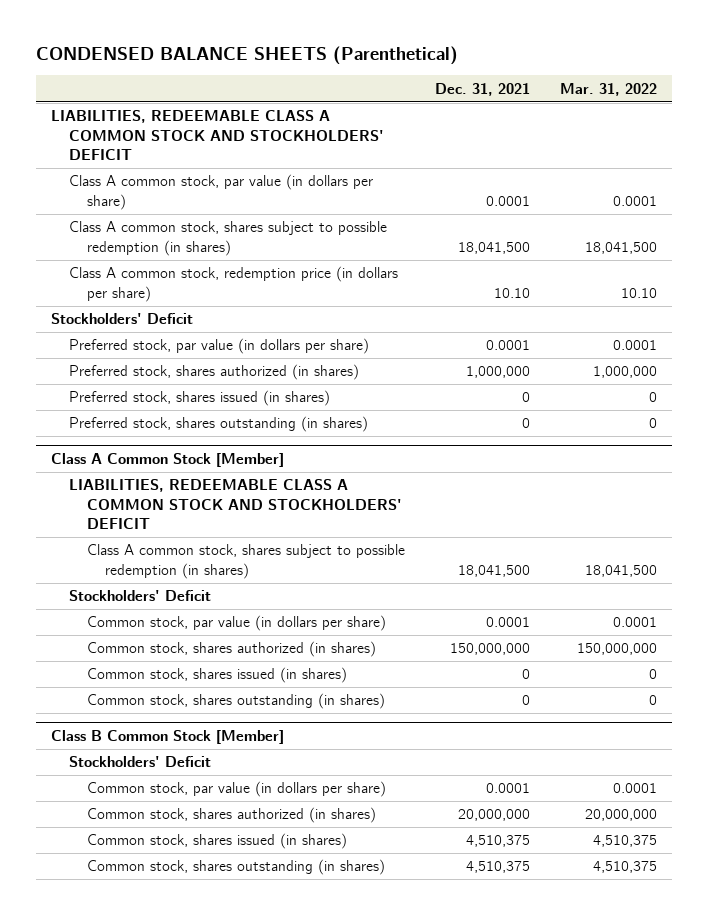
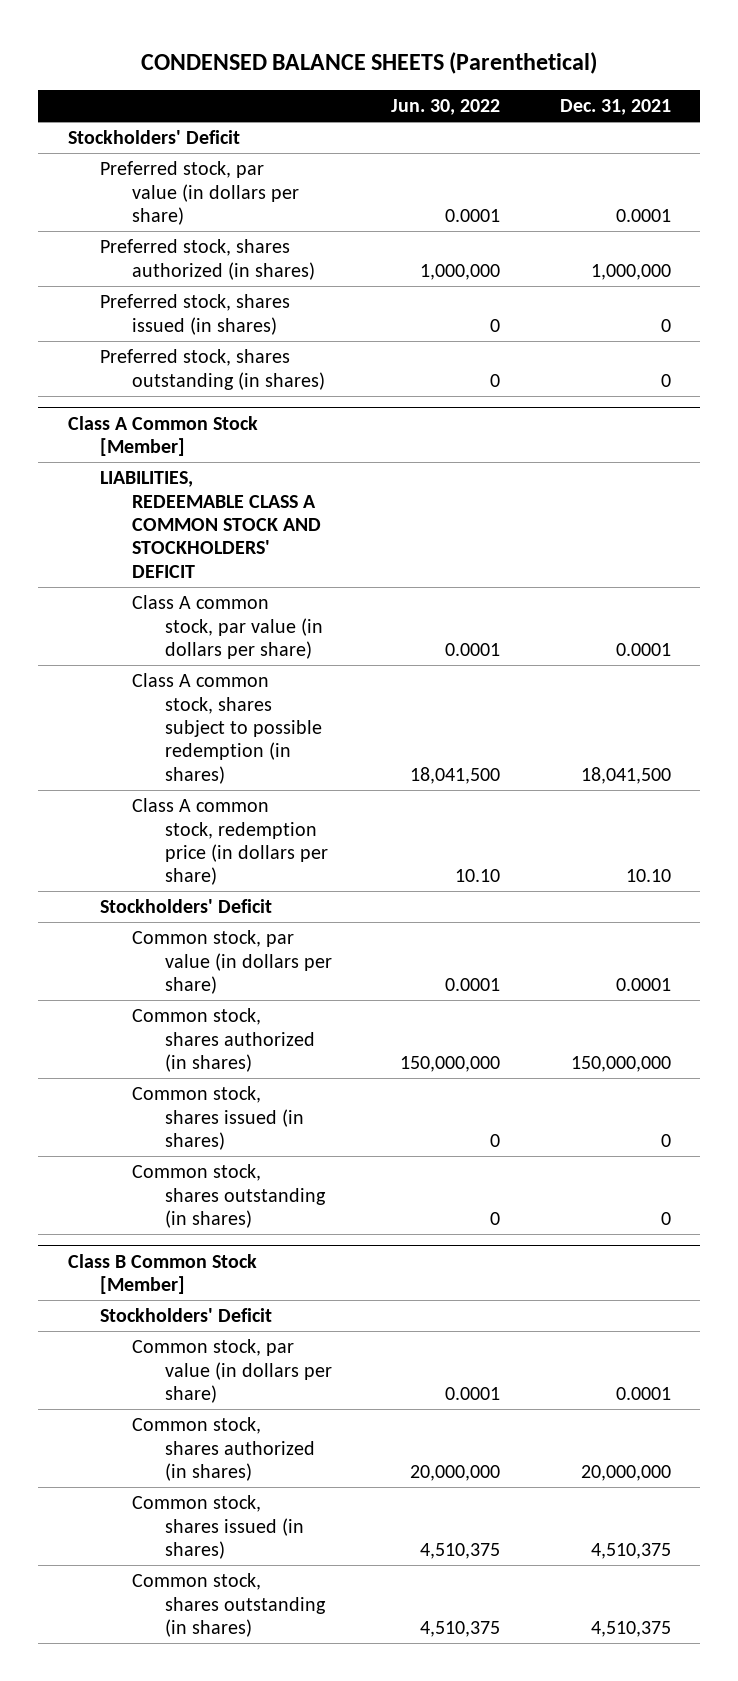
[559,82,657,96] Mar. 31, 2022 -> none
none -> [391,99,501,116] Jun. 30, 2022
[51,110,385,161] LIABILITIES, REDEEMABLE CLASS A COMMON STOCK AND STOCKHOLDERS' DEFICIT -> none
[69,174,374,210] Class A common stock, par value (in dollars per share) -> none
[69,221,388,256] Class A common stock, shares subject to possible redemption (in shares) -> none
[69,266,399,302] Class A common stock, redemption price (in dollars per share) -> none
none -> [132,595,323,660] Class A common stock, par value (in dollars per share)
none -> [132,798,328,886] Class A common stock, redemption price (in dollars per share)

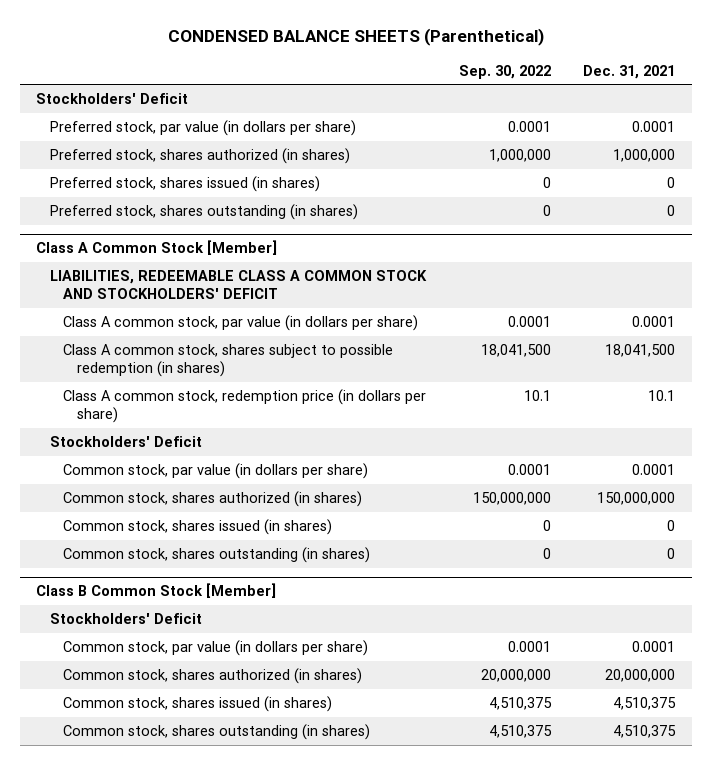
[391,99,501,116] Jun. 30, 2022 -> none
none -> [458,64,551,79] Sep. 30, 2022
[625,869,671,883] 10.10 -> [648,389,676,401] 10.1

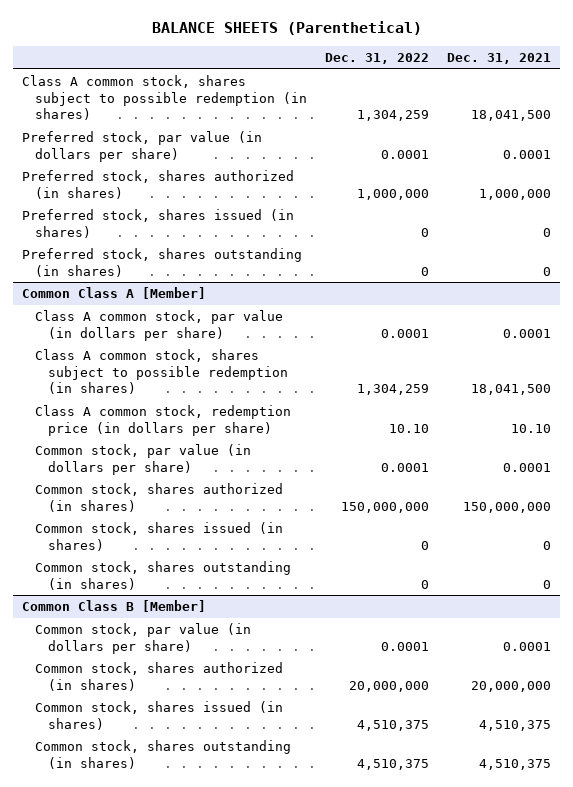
[167,28,544,47] CONDENSED BALANCE SHEETS (Parenthetical) -> [151,21,422,36] BALANCE SHEETS (Parenthetical)
[458,64,551,79] Sep. 30, 2022 -> none
none -> [324,53,429,65] Dec. 31, 2022
[35,92,188,104] Stockholders' Deficit -> none
none -> [22,75,308,121] Class A common stock, shares subject to possible redemption (in shares)
[49,269,427,300] LIABILITIES, REDEEMABLE CLASS A COMMON STOCK AND STOCKHOLDERS' DEFICIT -> none
[35,239,277,255] Class A Common Stock [Member] -> [22,287,207,300] Common Class A [Member]
[49,435,202,447] Stockholders' Deficit -> none
[648,389,676,401] 10.1 -> [510,423,551,433] 10.10
[49,612,202,624] Stockholders' Deficit -> none
[35,582,276,598] Class B Common Stock [Member] -> [22,600,207,613] Common Class B [Member]

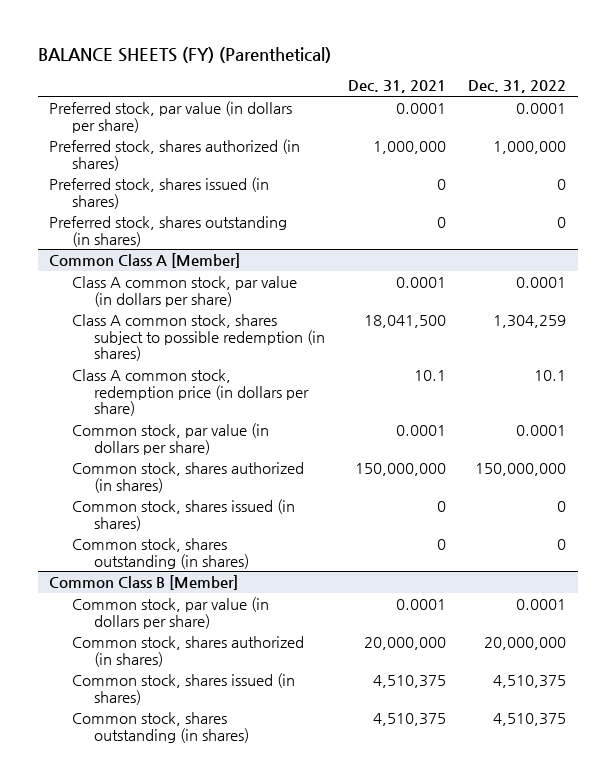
[151,21,422,36] BALANCE SHEETS (Parenthetical) -> [37,46,331,63] BALANCE SHEETS (FY) (Parenthetical)
[22,75,308,121] Class A common stock, shares subject to possible redemption (in shares) -> none
[388,423,429,433] 10.10 -> [534,369,567,381] 10.1
[510,423,551,433] 10.10 -> [413,369,446,381] 10.1

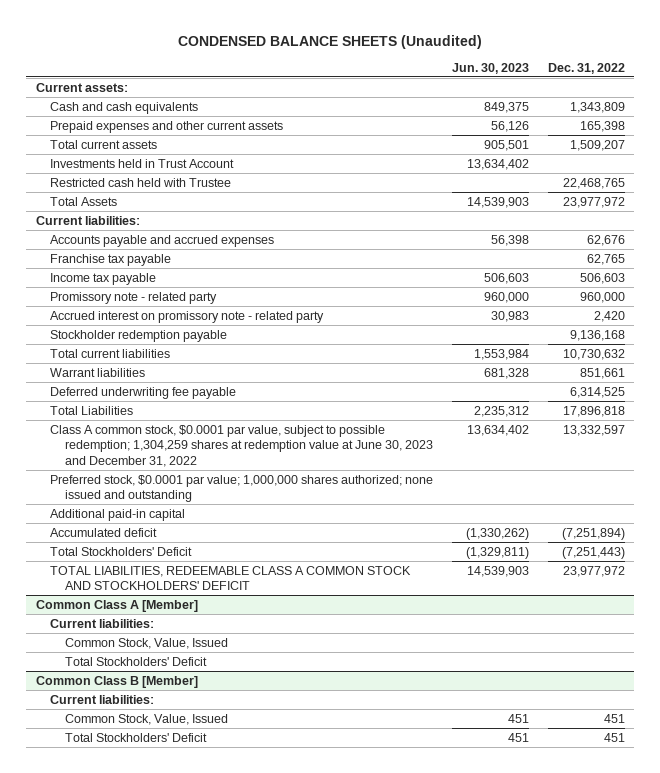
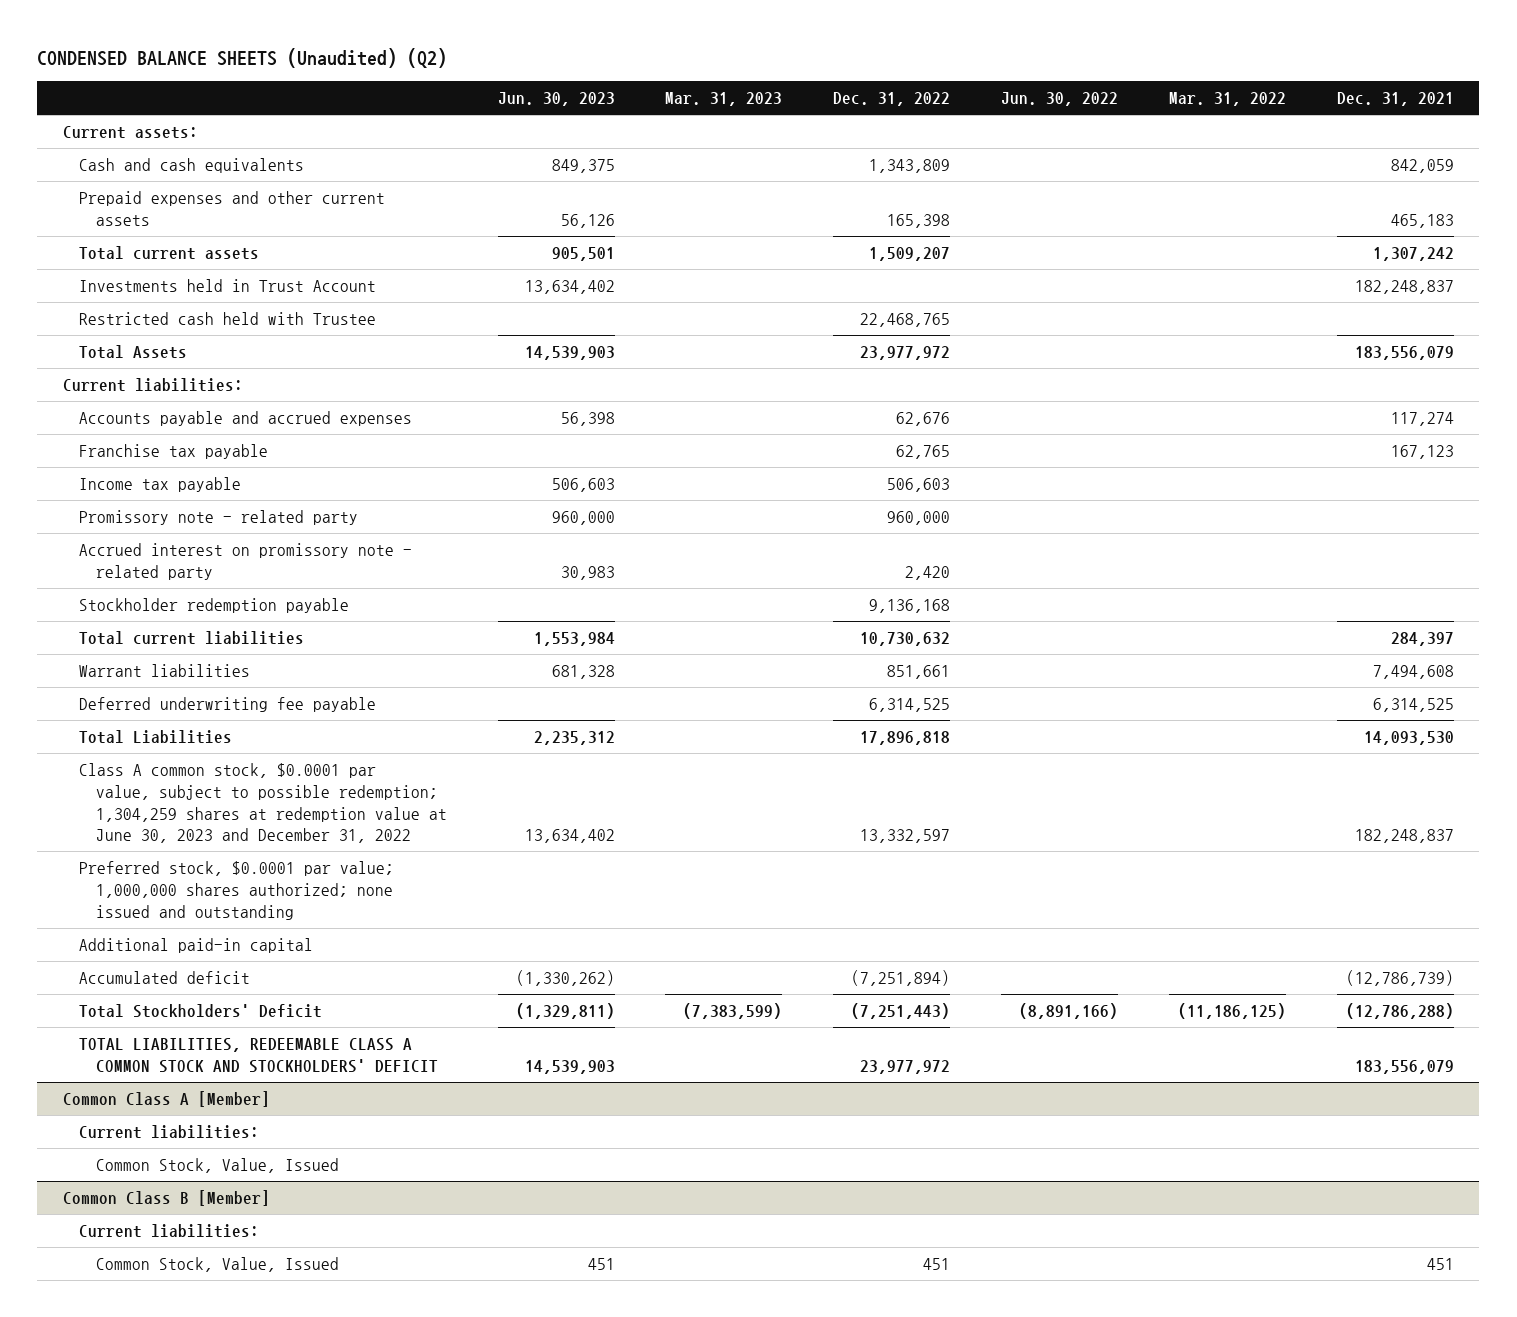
[178,34,483,49] CONDENSED BALANCE SHEETS (Unaudited) -> [37,47,448,68] CONDENSED BALANCE SHEETS (Unaudited) (Q2)
none -> [665,91,783,106] Mar. 31, 2023
none -> [1001,91,1119,106] Jun. 30, 2022
none -> [1168,91,1286,106] Mar. 31, 2022
none -> [1336,91,1454,106] Dec. 31, 2021
[64,656,207,666] Total Stockholders' Deficit -> none
[64,732,207,742] Total Stockholders' Deficit -> none

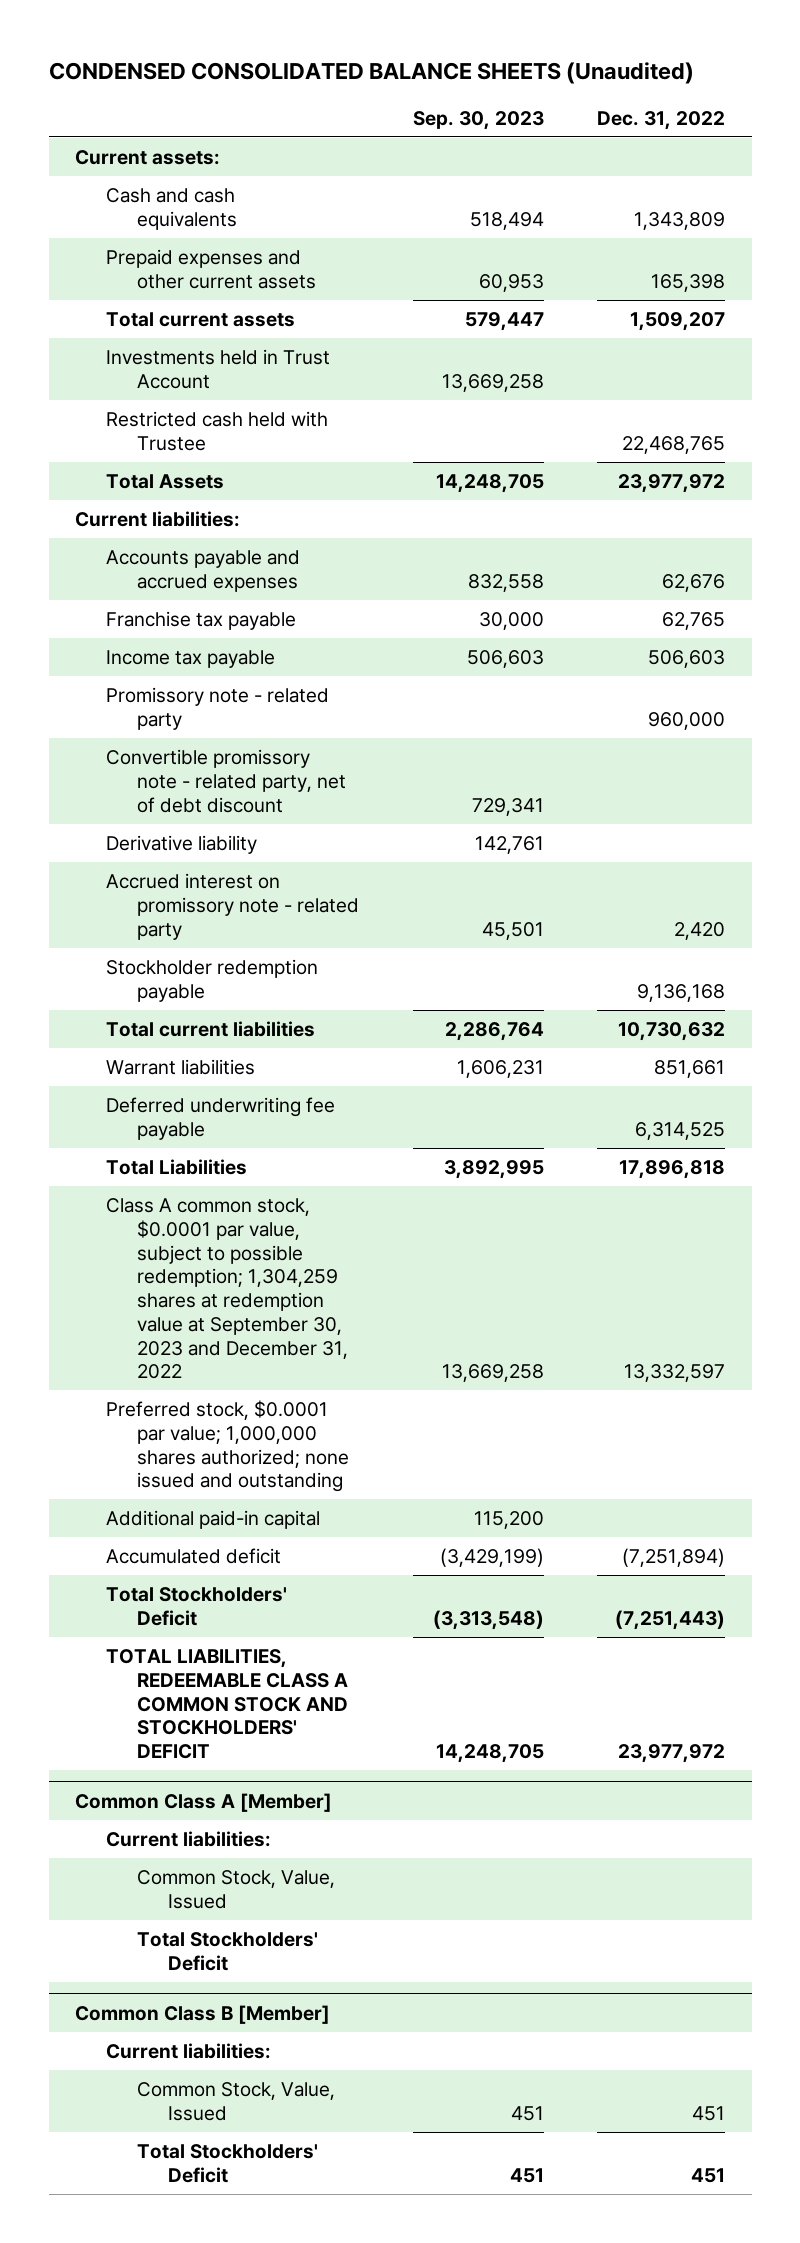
[37,47,448,68] CONDENSED BALANCE SHEETS (Unaudited) (Q2) -> [48,62,694,85] CONDENSED CONSOLIDATED BALANCE SHEETS (Unaudited)
[497,91,615,106] Jun. 30, 2023 -> none
[665,91,783,106] Mar. 31, 2023 -> none
[1001,91,1119,106] Jun. 30, 2022 -> none
[1168,91,1286,106] Mar. 31, 2022 -> none
[1336,91,1454,106] Dec. 31, 2021 -> none
none -> [412,110,544,130] Sep. 30, 2023
none -> [106,748,347,813] Convertible promissory note - related party, net of debt discount
none -> [106,834,258,854] Derivative liability
[79,763,447,844] Class A common stock, $0.0001 par value, subject to possible redemption; 1,304,259 shares at redemption value at June 30, 2023 and December 31, 2022 -> [106,1197,349,1380] Class A common stock, $0.0001 par value, subject to possible redemption; 1,304,259 shares at redemption value at September 30, 2023 and December 31, 2022
none -> [137,1931,319,1971] Total Stockholders' Deficit
none -> [137,2143,319,2183] Total Stockholders' Deficit

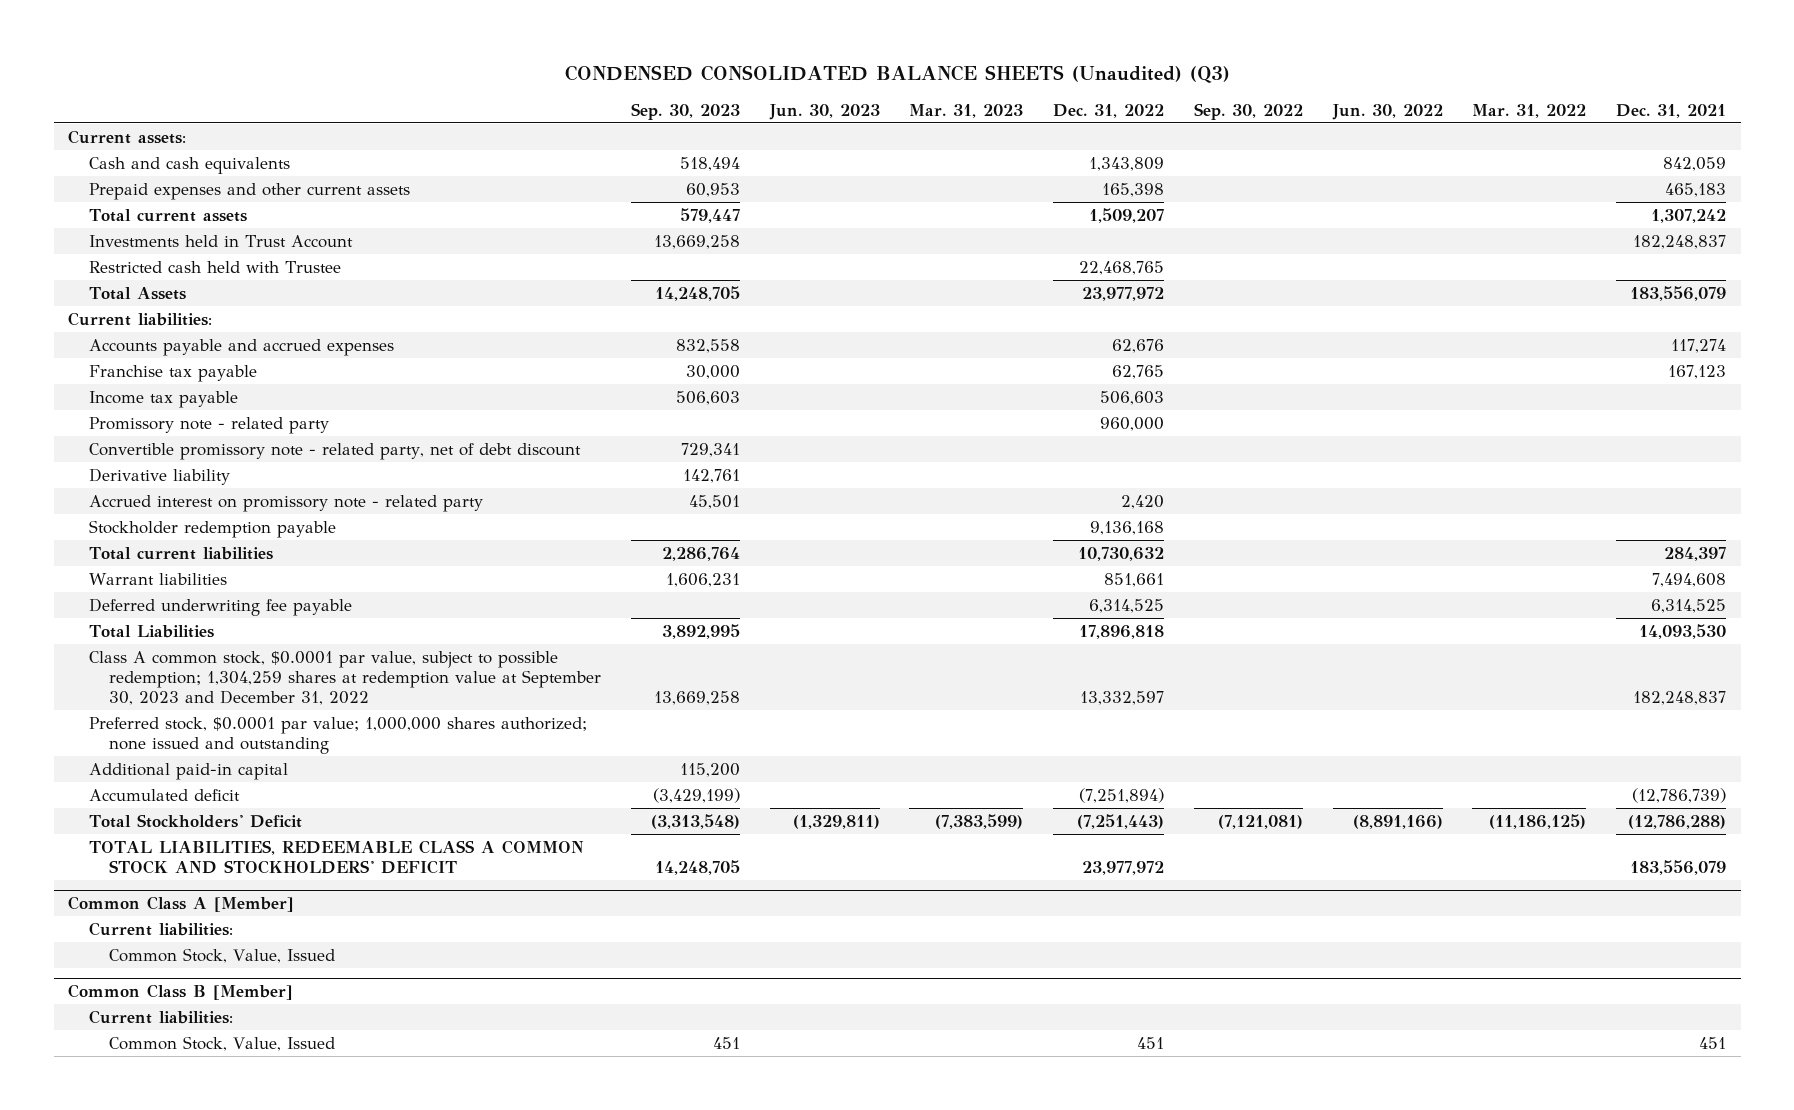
[48,62,694,85] CONDENSED CONSOLIDATED BALANCE SHEETS (Unaudited) -> [565,64,1231,83] CONDENSED CONSOLIDATED BALANCE SHEETS (Unaudited) (Q3)
none -> [768,103,880,120] Jun. 30, 2023
none -> [909,103,1024,118] Mar. 31, 2023
none -> [1193,102,1303,120] Sep. 30, 2022
none -> [1331,103,1443,120] Jun. 30, 2022
none -> [1472,103,1587,118] Mar. 31, 2022
none -> [1615,103,1726,118] Dec. 31, 2021
[137,1931,319,1971] Total Stockholders' Deficit -> none
[137,2143,319,2183] Total Stockholders' Deficit -> none

